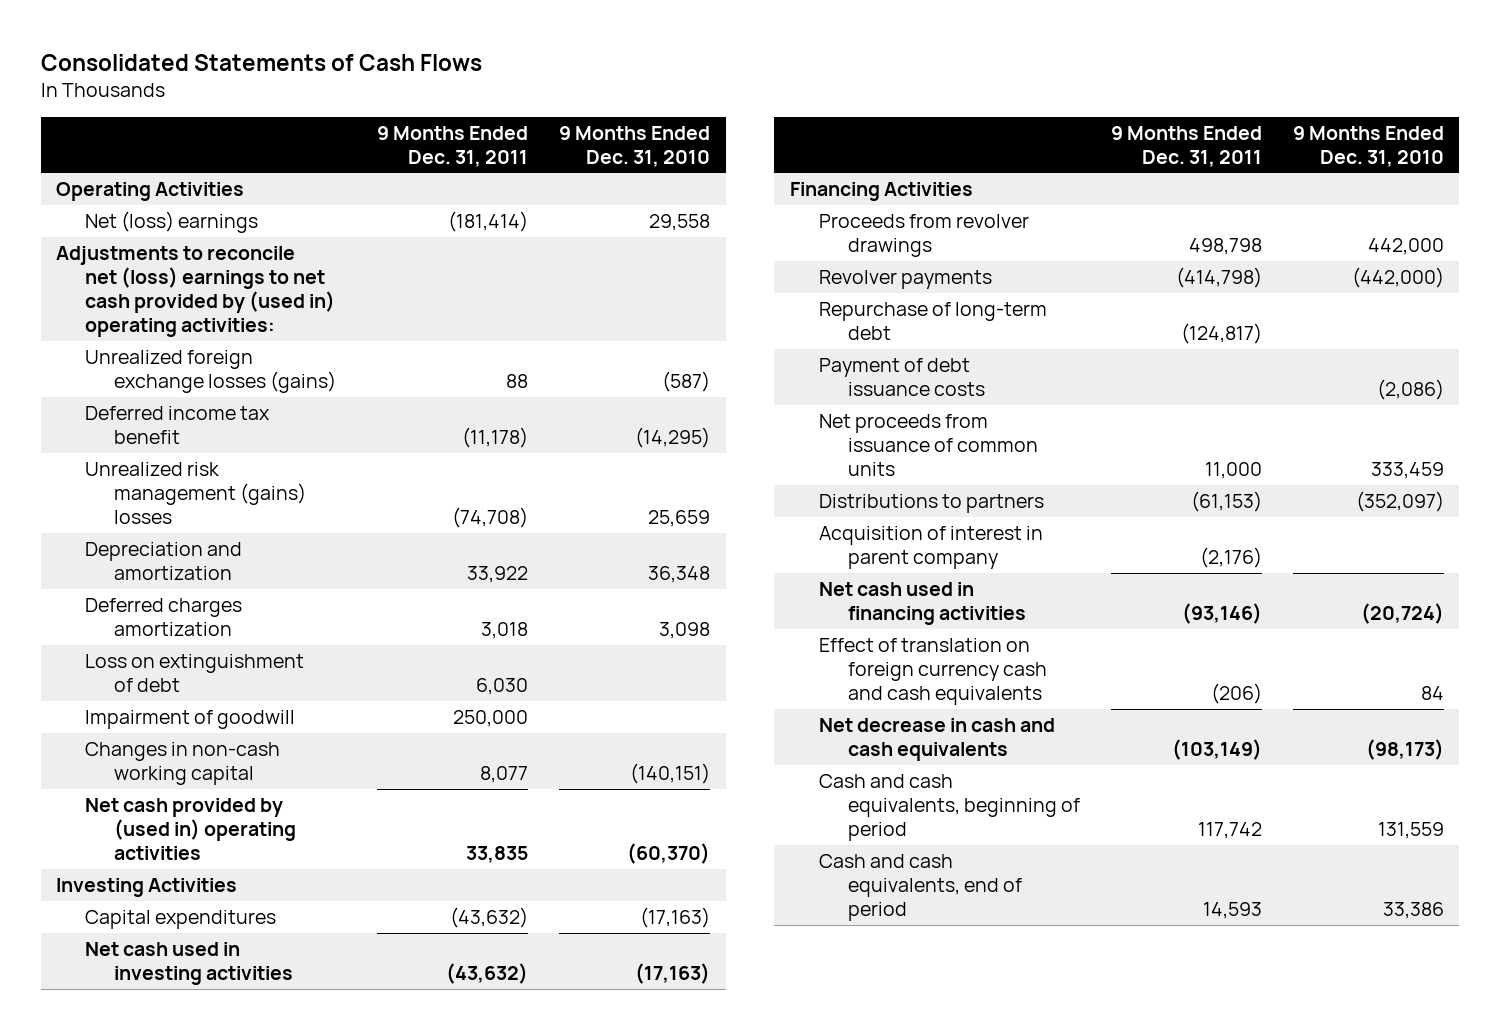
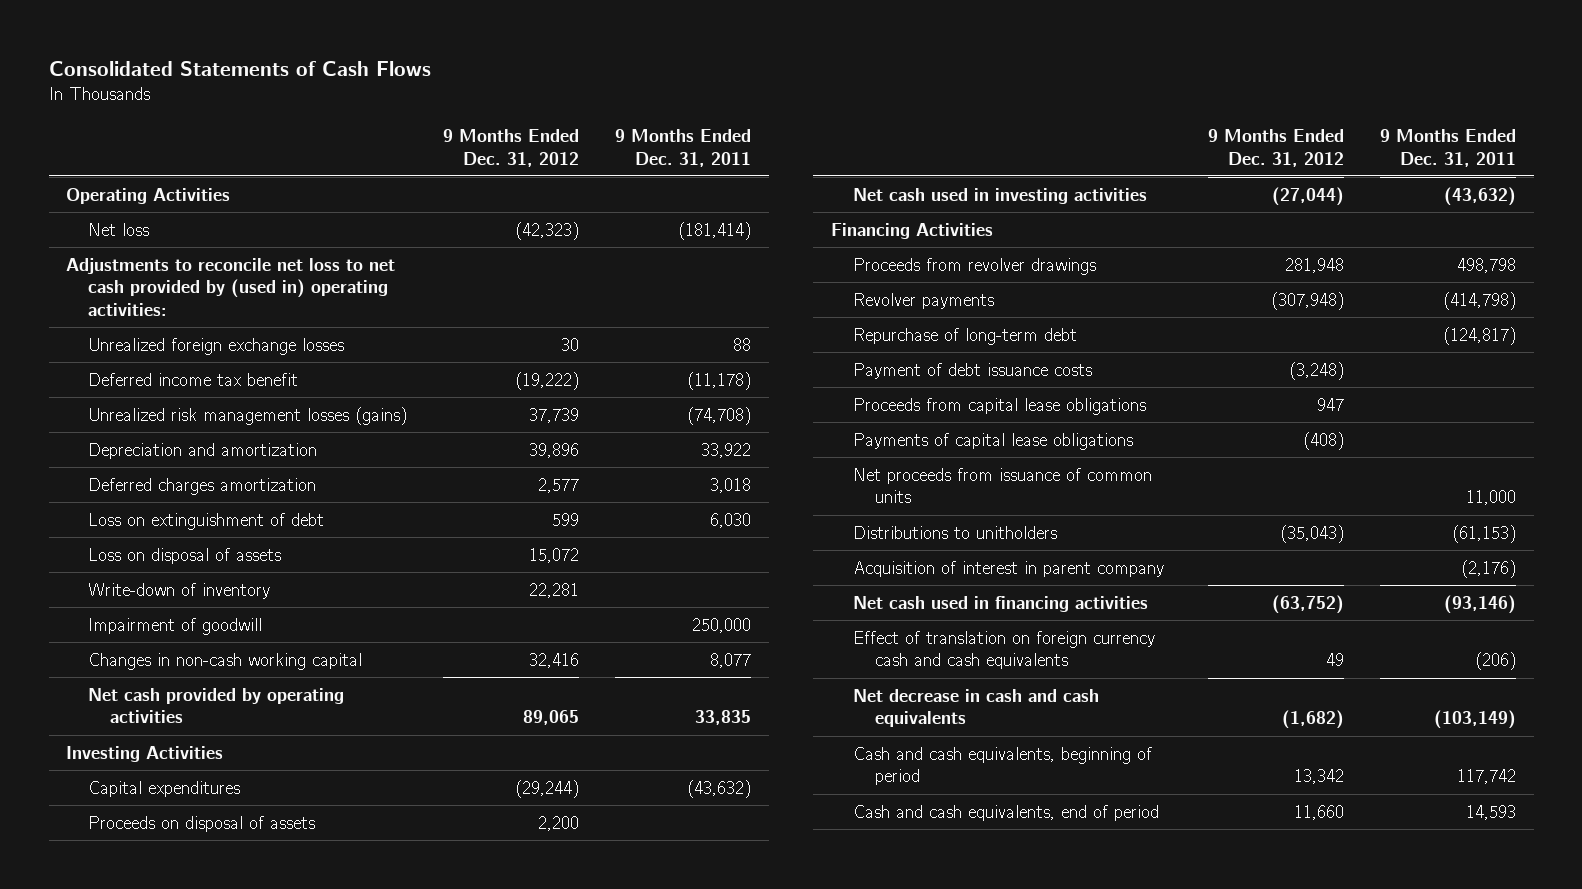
[559,125,711,167] 9 Months Ended Dec. 31, 2010 -> none
none -> [442,128,579,167] 9 Months Ended Dec. 31, 2012
[85,211,259,234] Net (loss) earnings -> [88,222,150,236] Net loss
[56,246,336,337] Adjustments to reconcile net (loss) earnings to net cash provided by (used in) operating activities: -> [66,257,396,317] Adjustments to reconcile net loss to net cash provided by (used in) operating activities:
[85,350,337,393] Unrealized foreign exchange losses (gains) -> [88,337,345,355] Unrealized foreign exchange losses
[85,462,307,524] Unrealized risk management (gains) losses -> [88,406,408,425] Unrealized risk management losses (gains)
none -> [88,547,282,564] Loss on disposal of assets
none -> [88,582,271,599] Write-down of inventory
[85,798,297,860] Net cash provided by (used in) operating activities -> [88,687,345,724] Net cash provided by operating activities
none -> [88,815,316,832] Proceeds on disposal of assets
none -> [853,397,1147,415] Proceeds from capital lease obligations
none -> [853,432,1134,450] Payments of capital lease obligations
[818,494,1044,514] Distributions to partners -> [853,525,1058,539] Distributions to unitholders

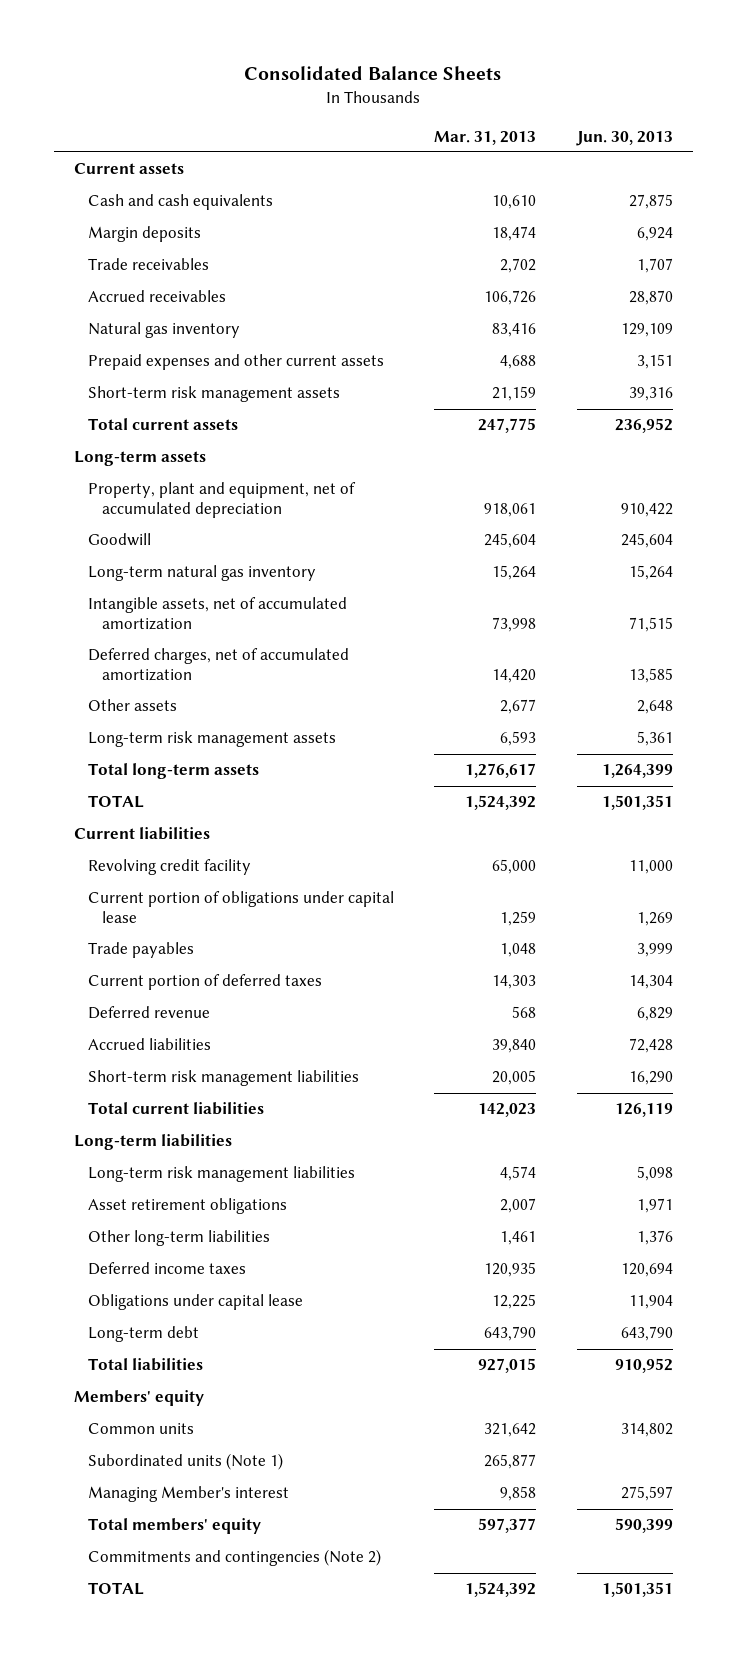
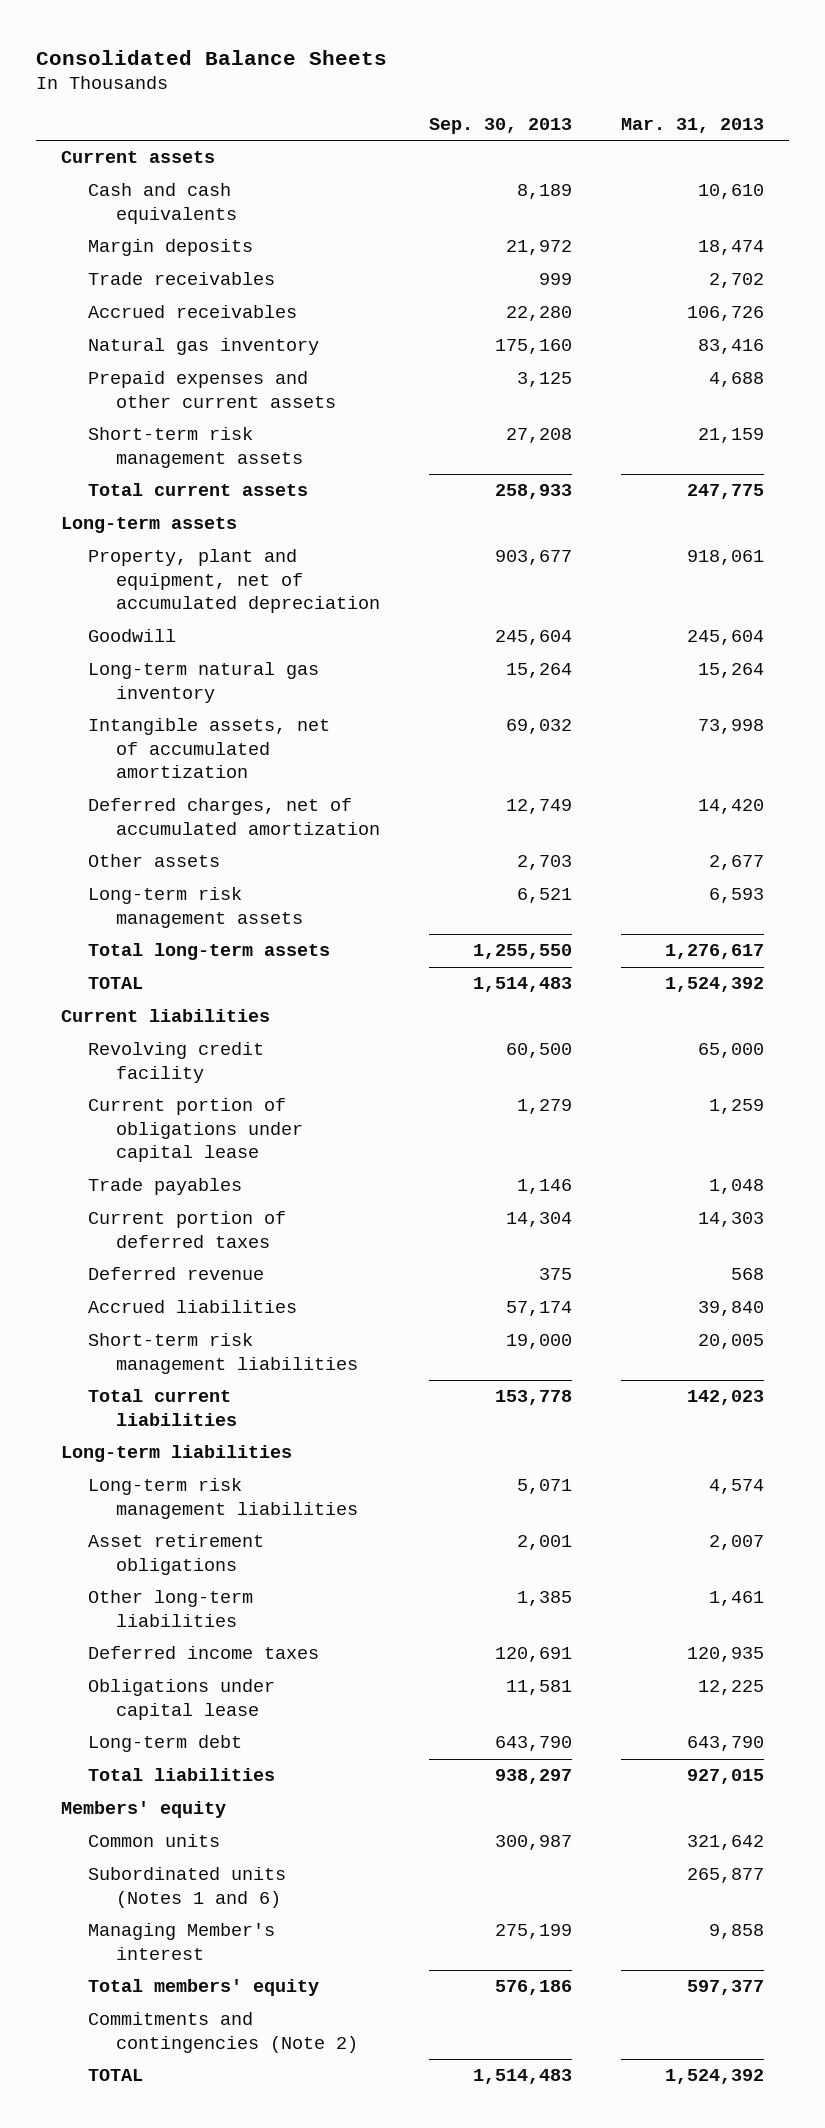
[575,130,673,146] Jun. 30, 2013 -> none
none -> [428,118,572,135] Sep. 30, 2013
[88,1453,284,1471] Subordinated units (Note 1) -> [88,1867,287,1908] Subordinated units (Notes 1 and 6)

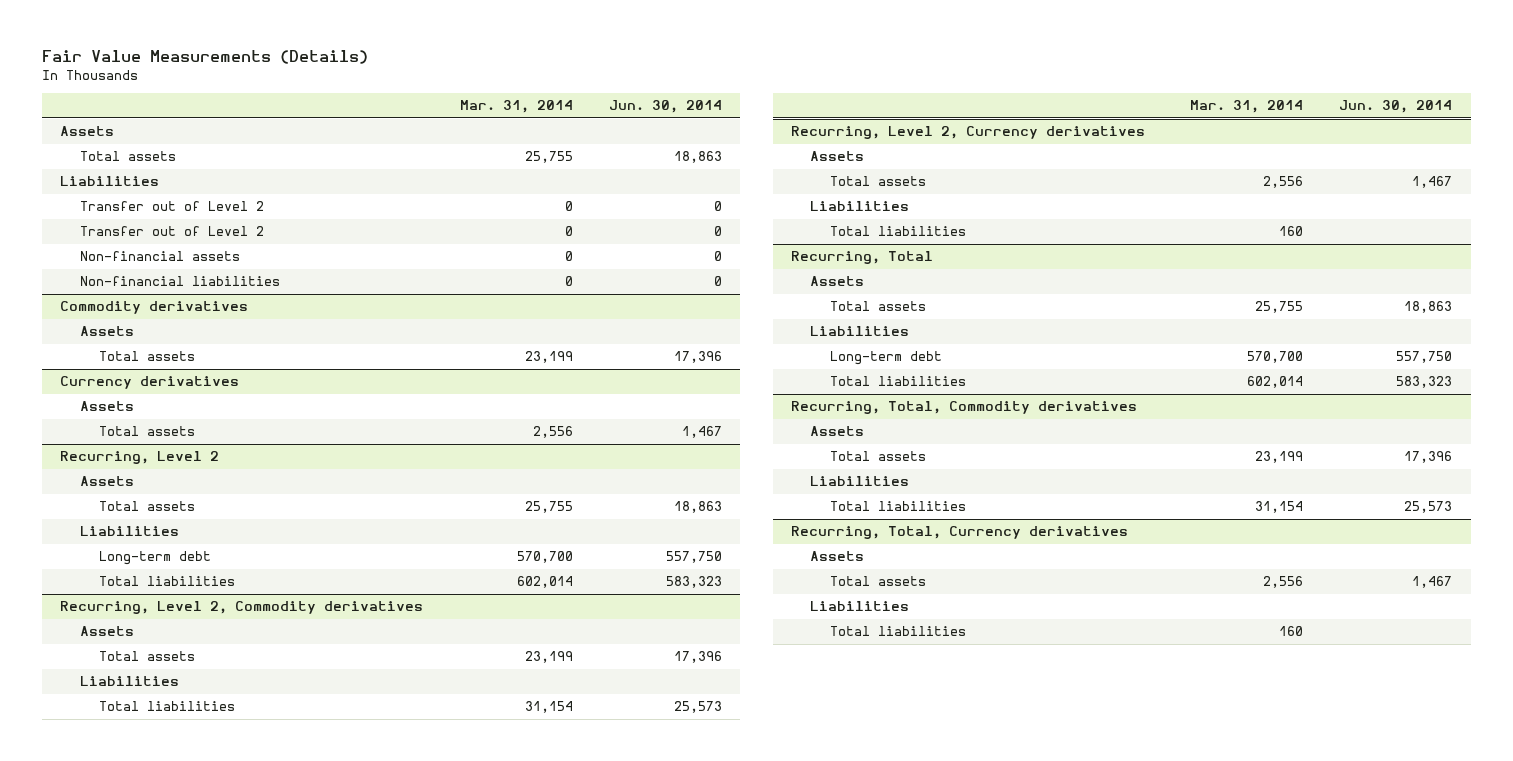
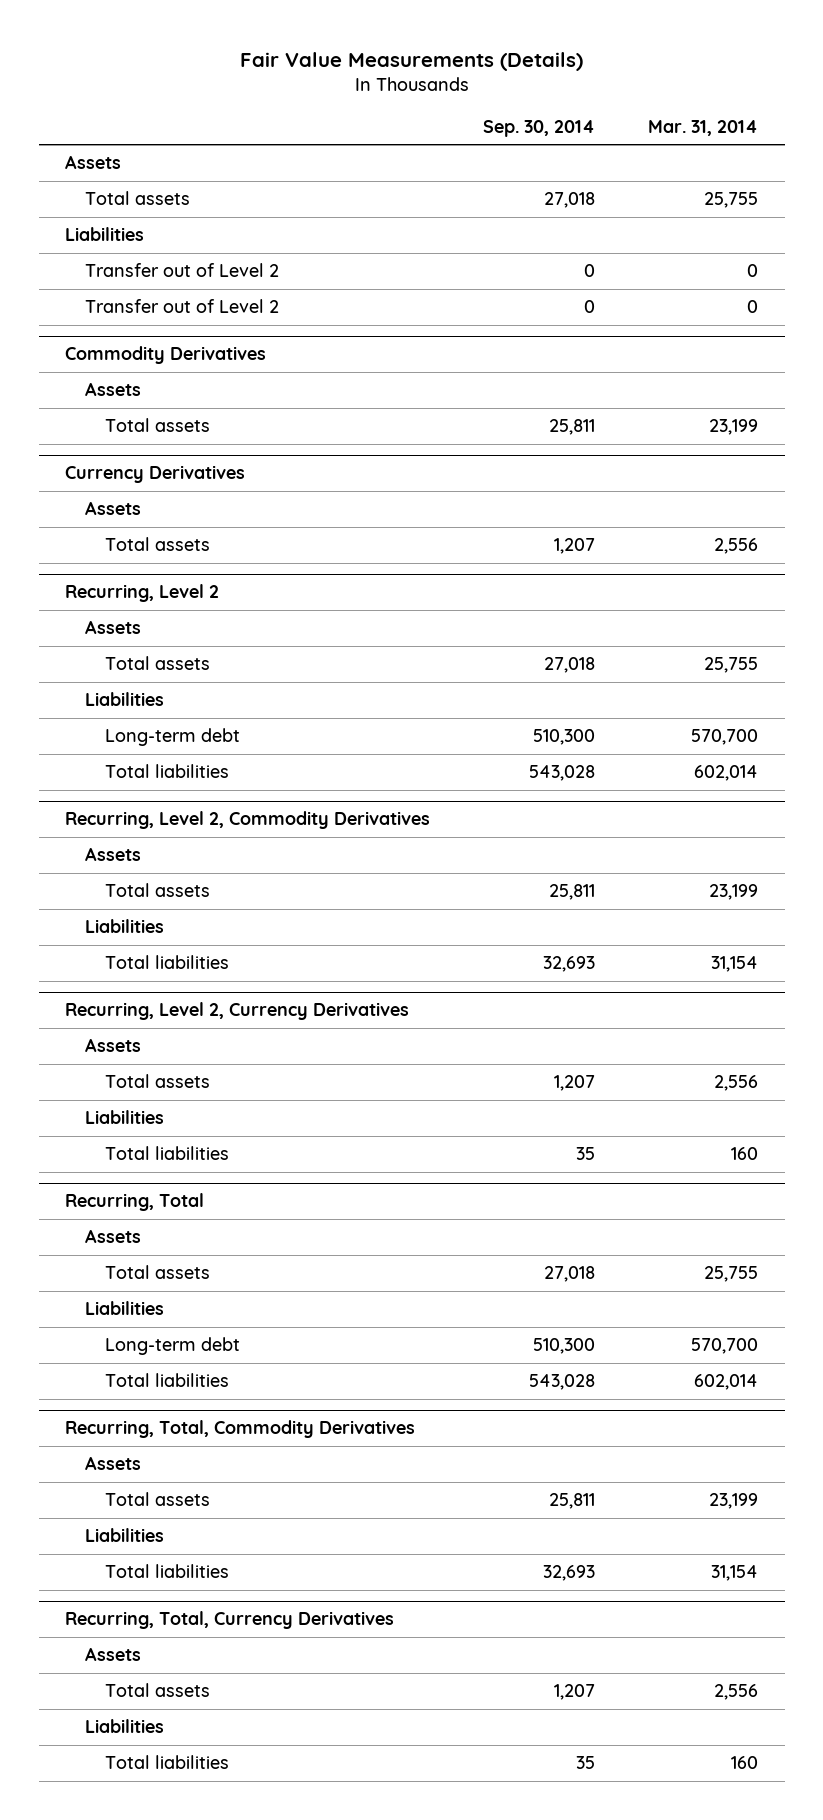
[609,100,723,114] Jun. 30, 2014 -> none
none -> [483,119,596,137] Sep. 30, 2014
[79,251,240,262] Non-financial assets -> none
[79,276,280,287] Non-financial liabilities -> none
[60,301,249,315] Commodity derivatives -> [65,346,267,365] Commodity Derivatives
[60,376,240,390] Currency derivatives -> [65,465,246,484] Currency Derivatives
[60,601,424,615] Recurring, Level 2, Commodity derivatives -> [65,811,431,830] Recurring, Level 2, Commodity Derivatives
[790,126,1145,140] Recurring, Level 2, Currency derivatives -> [65,1002,410,1021] Recurring, Level 2, Currency Derivatives
[790,401,1137,415] Recurring, Total, Commodity derivatives -> [65,1420,416,1439] Recurring, Total, Commodity Derivatives
[790,526,1128,540] Recurring, Total, Currency derivatives -> [65,1611,395,1630] Recurring, Total, Currency Derivatives

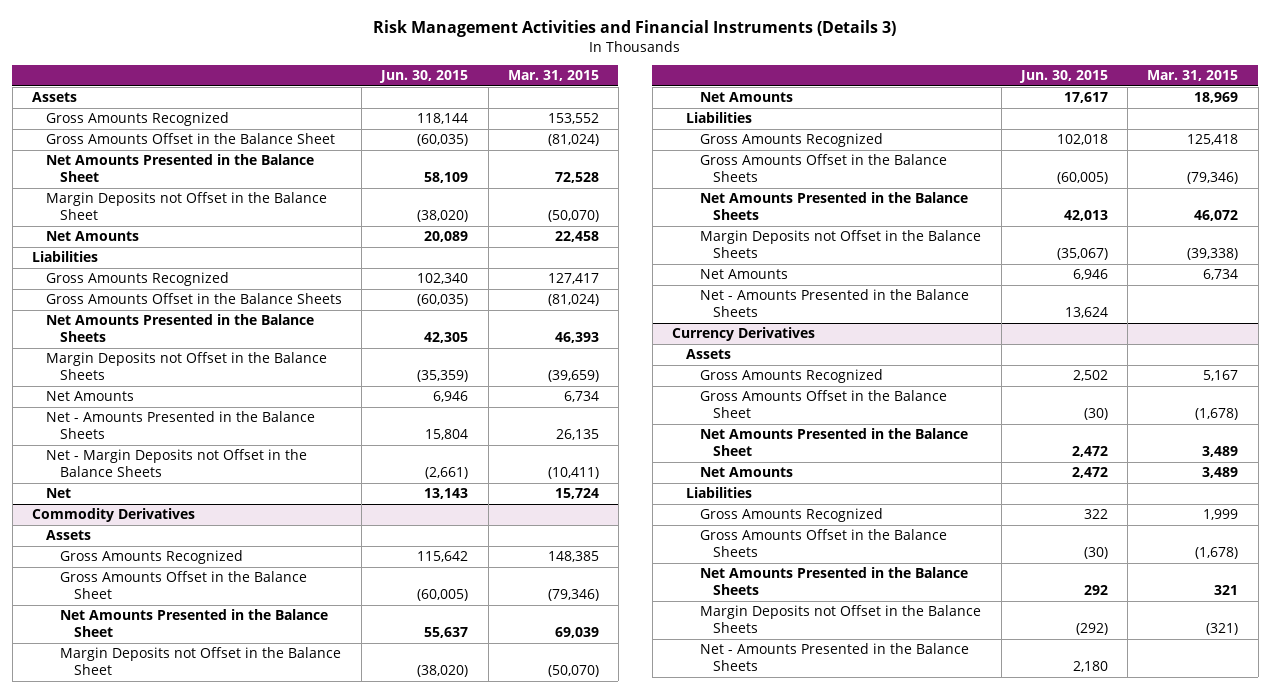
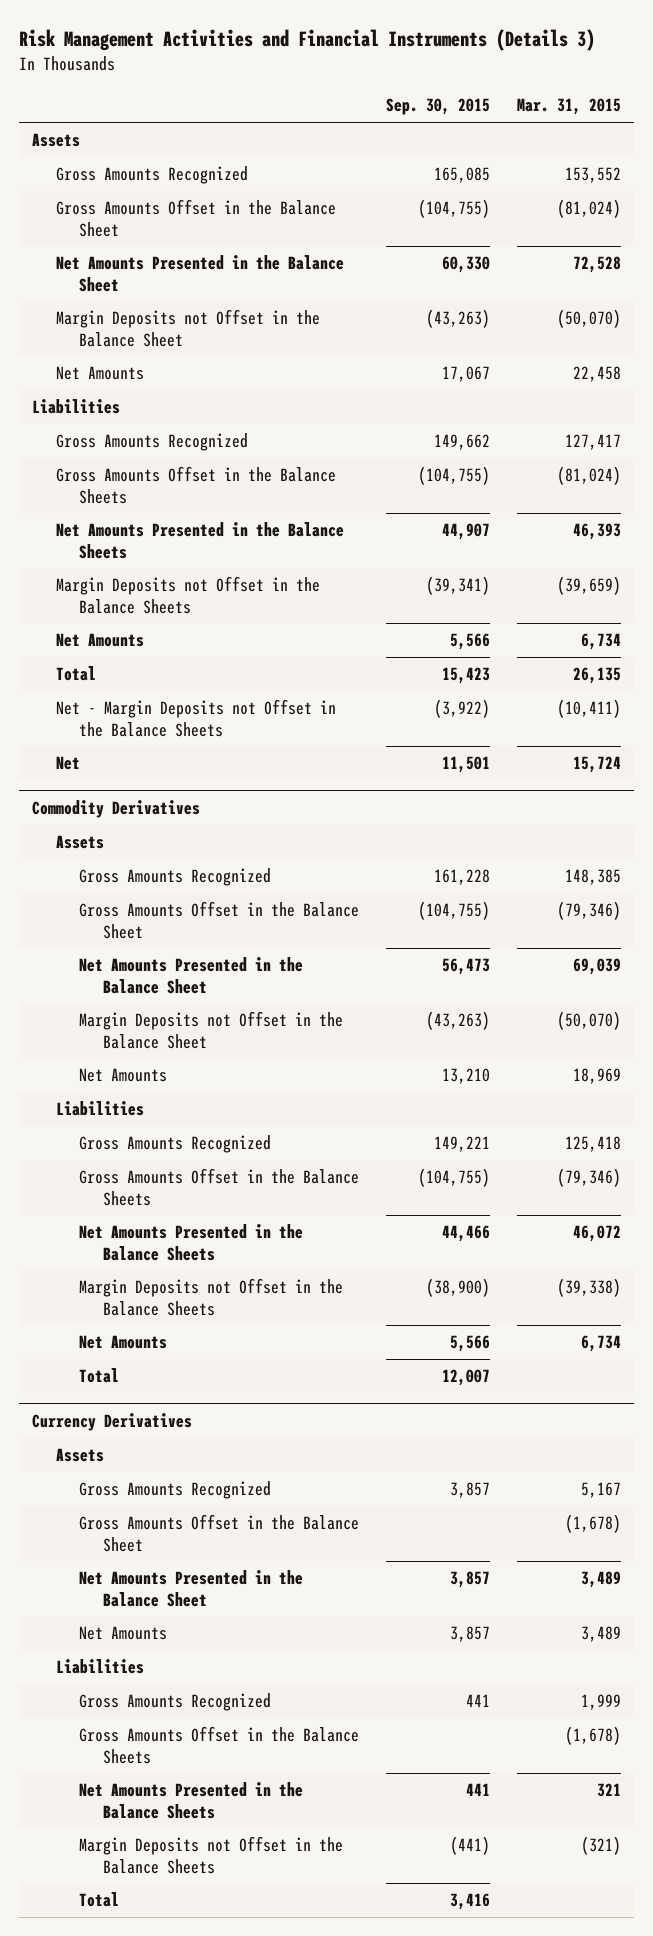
[379,70,469,84] Jun. 30, 2015 -> none
none -> [386,98,491,116] Sep. 30, 2015
[46,411,316,440] Net - Amounts Presented in the Balance Sheets -> [55,666,96,682] Total
[699,289,969,318] Net - Amounts Presented in the Balance Sheets -> [79,1368,120,1384] Total
[699,643,969,672] Net - Amounts Presented in the Balance Sheets -> [79,1892,120,1908] Total

